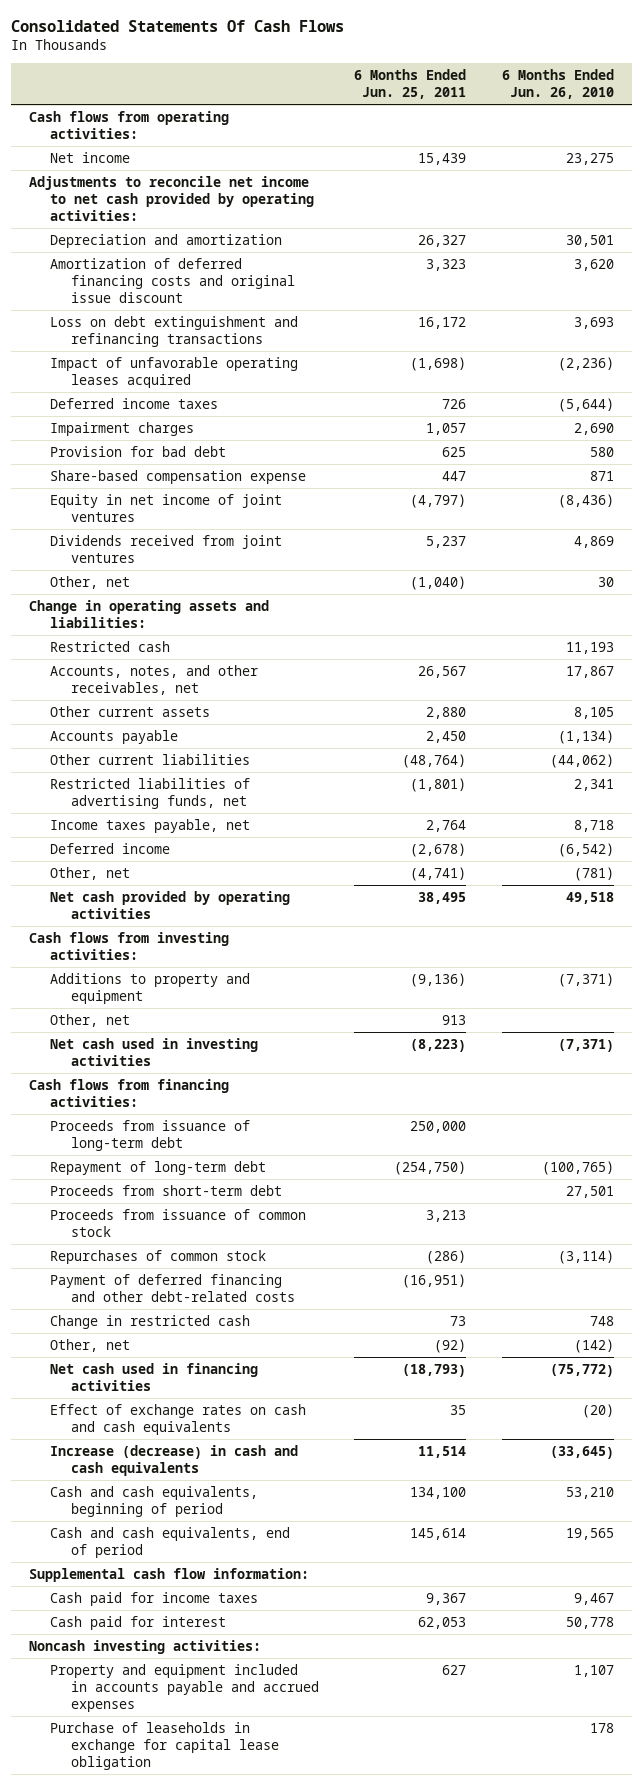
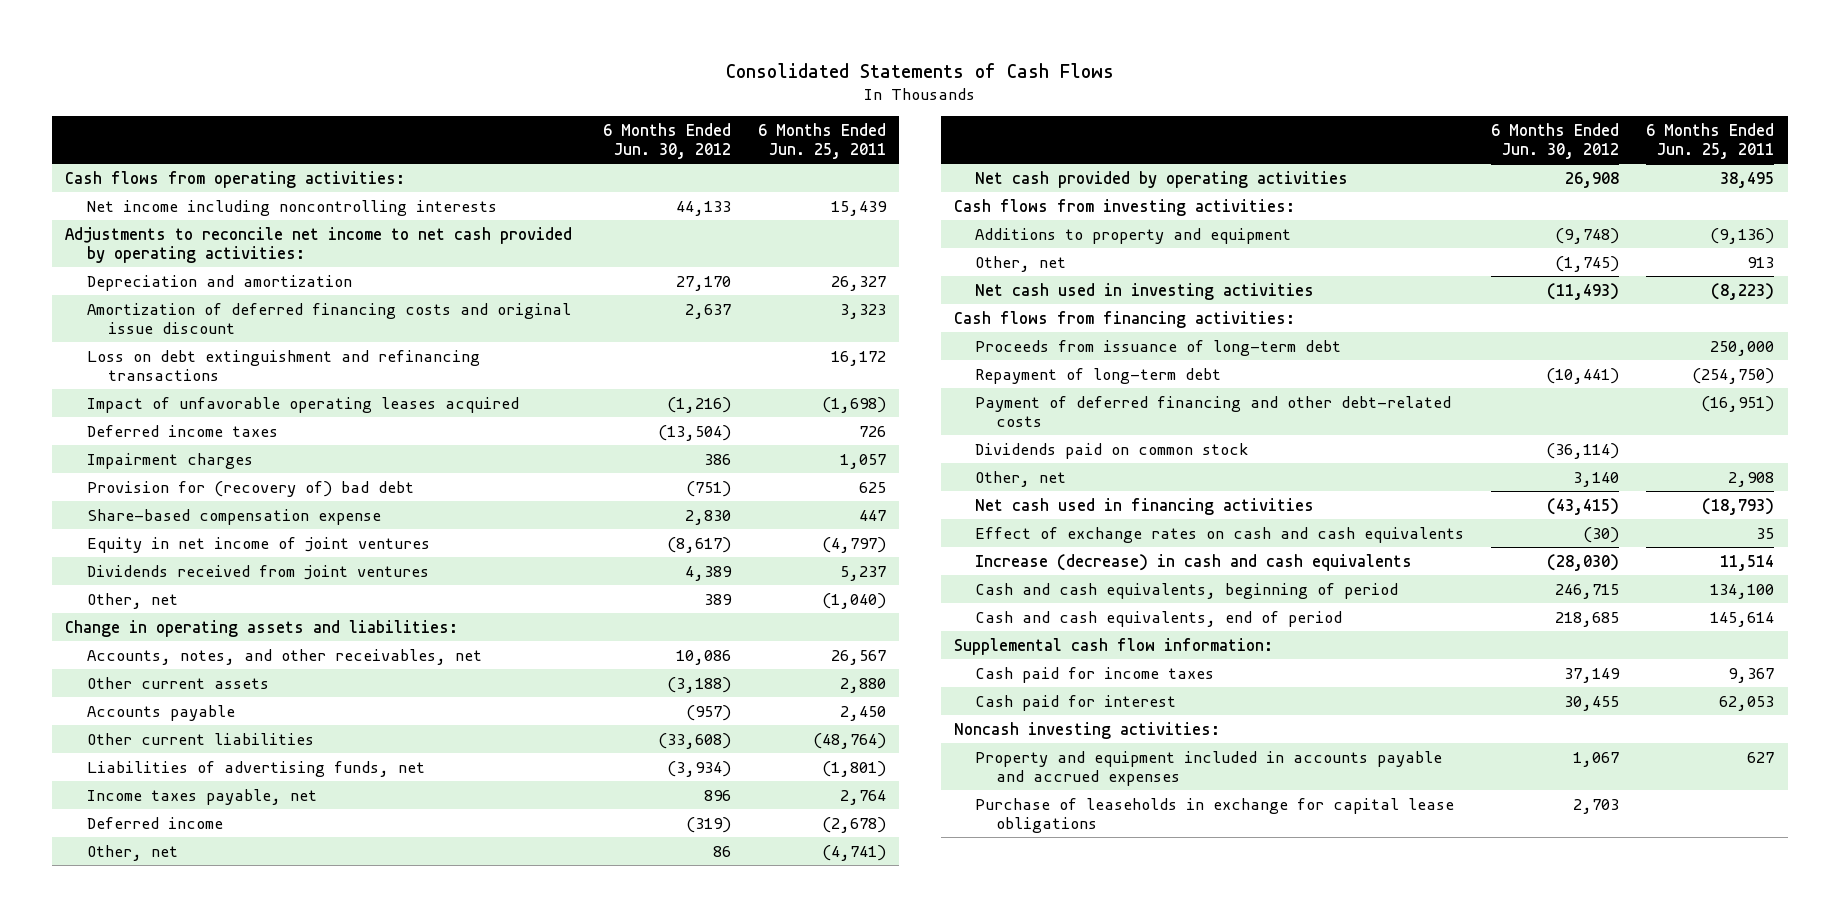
[11,19,345,32] Consolidated Statements Of Cash Flows -> [725,62,1114,78] Consolidated Statements of Cash Flows
[502,69,615,100] 6 Months Ended Jun. 26, 2010 -> none
none -> [602,122,731,160] 6 Months Ended Jun. 30, 2012
[49,151,130,163] Net income -> [86,199,497,216] Net income including noncontrolling interests
[49,445,226,457] Provision for bad debt -> [86,480,414,497] Provision for (recovery of) bad debt
[49,640,170,652] Restricted cash -> none
[49,777,250,809] Restricted liabilities of advertising funds, net -> [86,760,425,777] Liabilities of advertising funds, net
[49,1184,282,1196] Proceeds from short-term debt -> none
[49,1208,306,1237] Proceeds from issuance of common stock -> none
[49,1249,266,1264] Repurchases of common stock -> none
[49,1314,250,1329] Change in restricted cash -> none
none -> [975,442,1250,459] Dividends paid on common stock
[434,1338,467,1353] (92) -> [1728,471,1775,487] 2,908
[49,1721,279,1771] Purchase of leaseholds in exchange for capital lease obligation -> [975,797,1455,833] Purchase of leaseholds in exchange for capital lease obligations

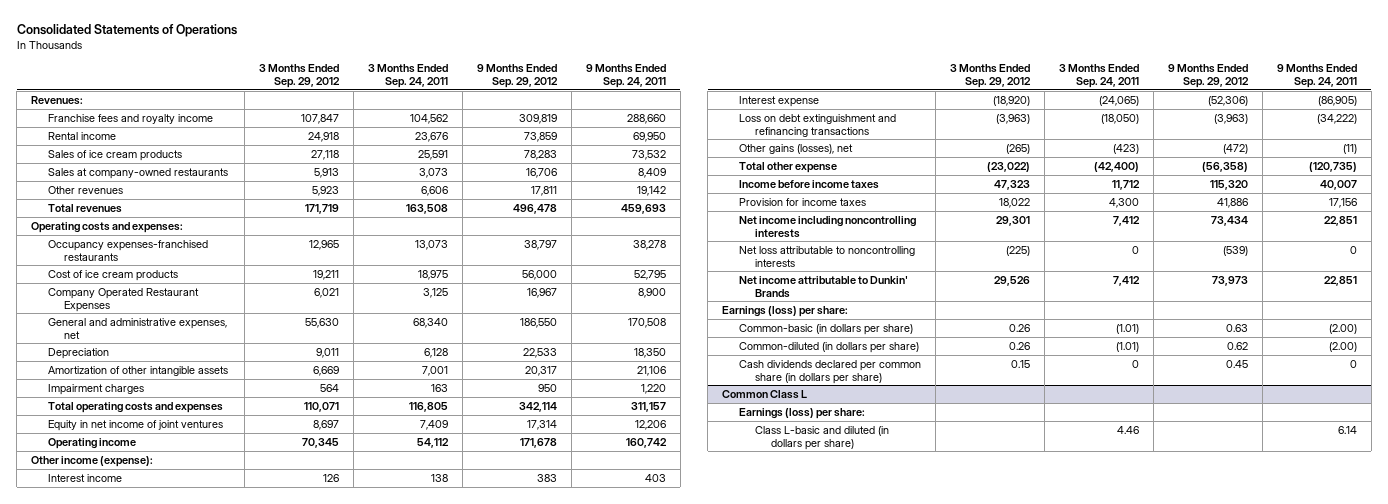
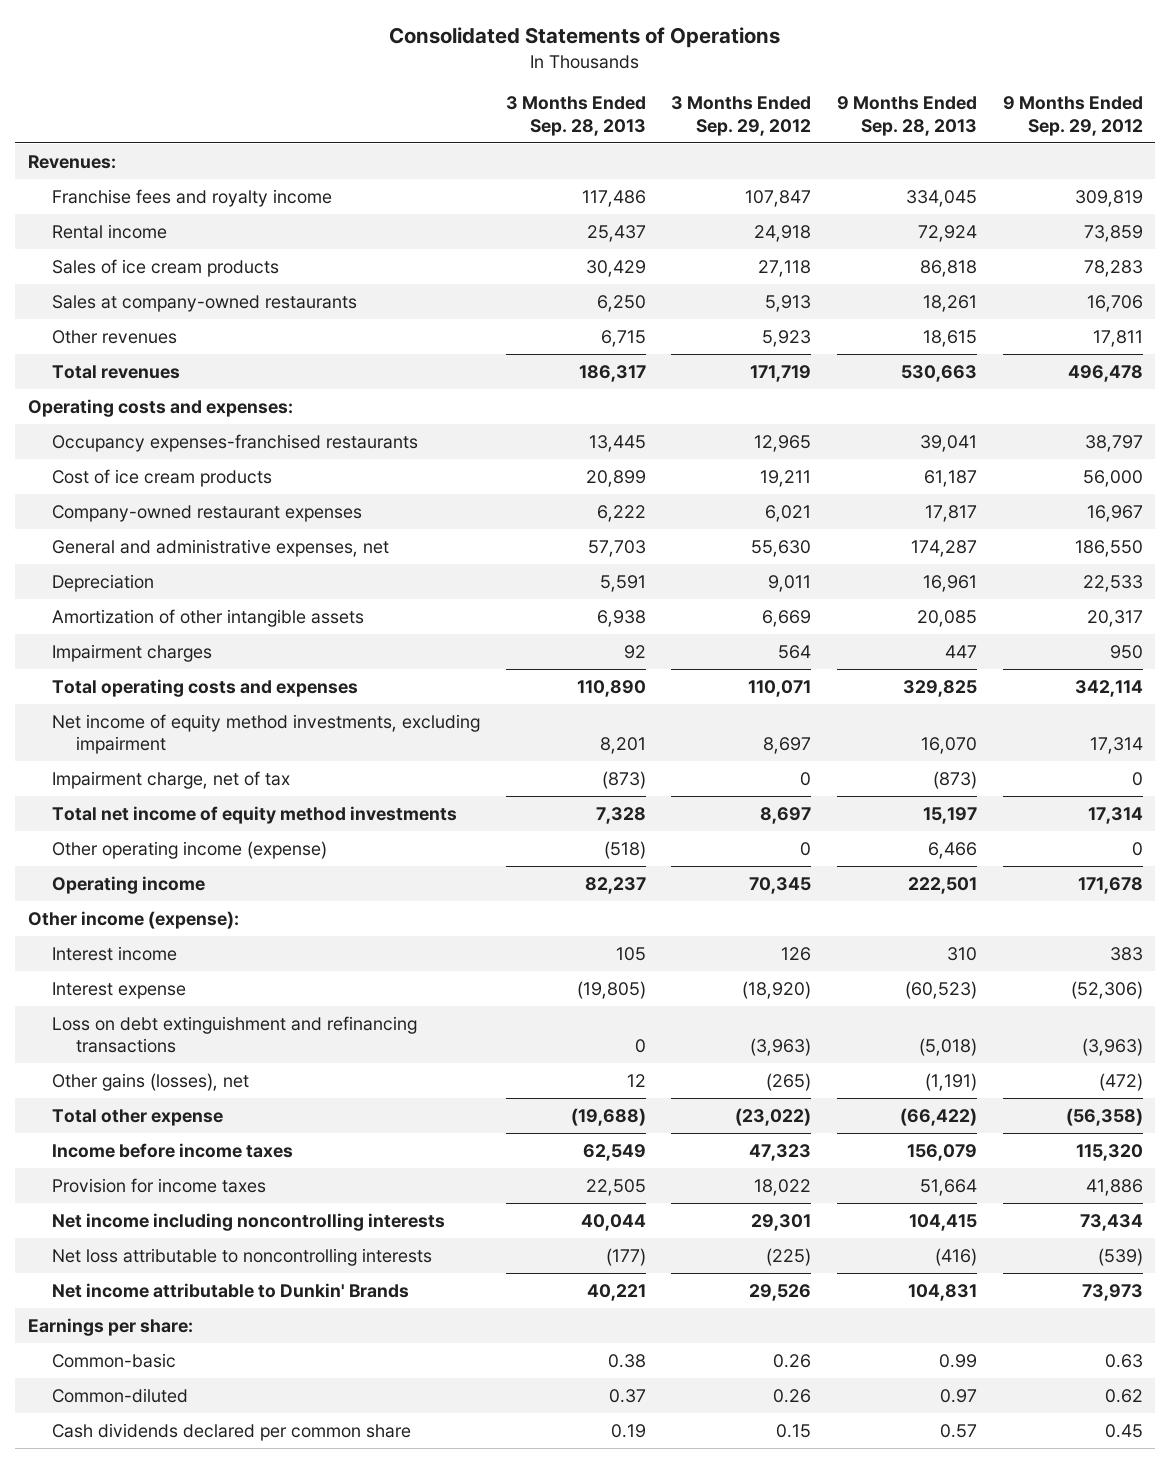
[367,64,448,89] 3 Months Ended Sep. 24, 2011 -> none
[585,64,666,89] 9 Months Ended Sep. 24, 2011 -> none
none -> [505,96,646,136] 3 Months Ended Sep. 28, 2013
none -> [836,96,977,136] 9 Months Ended Sep. 28, 2013
[47,287,199,312] Company Operated Restaurant Expenses -> [51,504,362,522] Company-owned restaurant expenses
none -> [51,713,480,755] Net income of equity method investments, excluding impairment
none -> [51,770,290,789] Impairment charge, net of tax
[47,419,223,431] Equity in net income of joint ventures -> [51,805,457,824] Total net income of equity method investments
none -> [51,840,327,859] Other operating income (expense)
[722,389,808,399] Common Class L -> none
[738,407,865,419] Earnings (loss) per share: -> none
[754,425,889,450] Class L-basic and diluted (in dollars per share) -> none
[722,305,849,317] Earnings (loss) per share: -> [27,1317,193,1336] Earnings per share:
[738,323,913,335] Common-basic (in dollars per share) -> [51,1352,176,1368] Common-basic
[738,341,919,353] Common-diluted (in dollars per share) -> [51,1387,188,1403] Common-diluted
[738,359,921,384] Cash dividends declared per common share (in dollars per share) -> [51,1422,411,1441] Cash dividends declared per common share

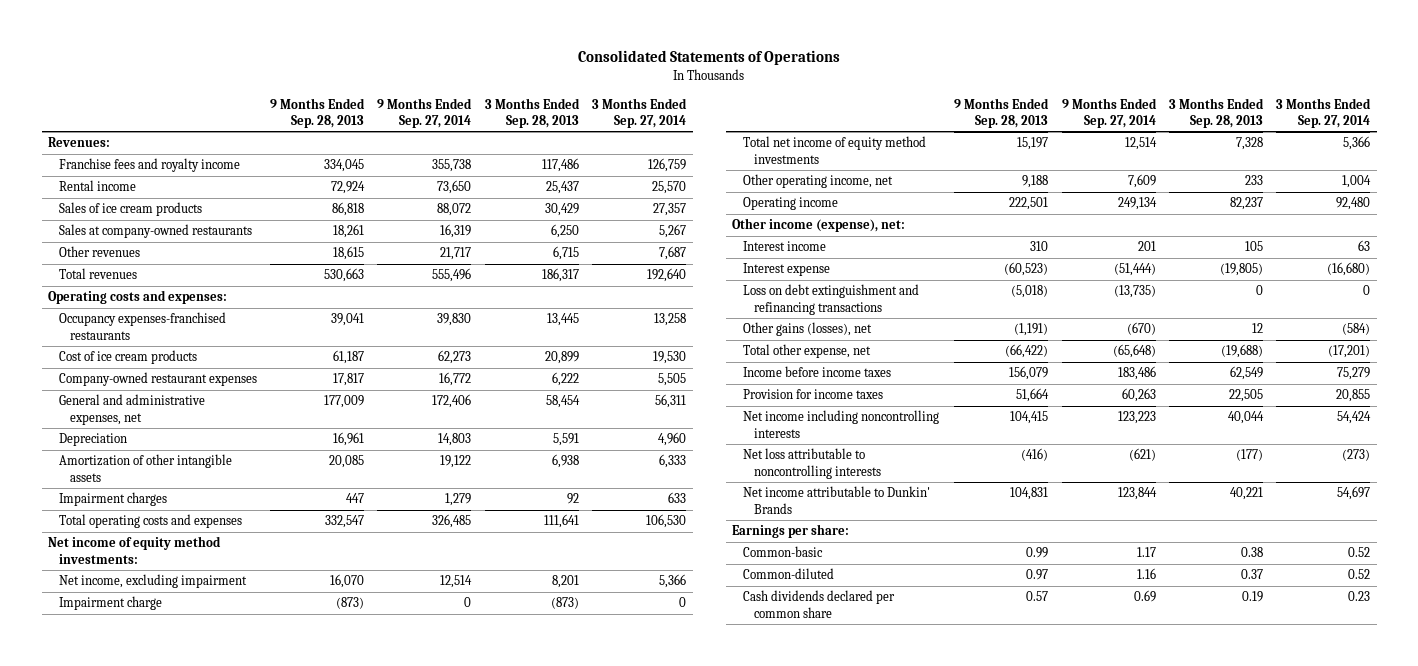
[671,96,812,136] 3 Months Ended Sep. 29, 2012 -> none
[1002,96,1143,136] 9 Months Ended Sep. 29, 2012 -> none
none -> [377,97,473,128] 9 Months Ended Sep. 27, 2014
none -> [591,97,687,128] 3 Months Ended Sep. 27, 2014
[587,539,646,557] 57,703 -> [545,395,580,409] 58,454
[910,539,977,557] 174,287 -> [324,395,365,409] 177,009
[576,679,646,697] 110,890 -> [543,514,579,529] 111,641
[902,679,977,697] 329,825 -> [325,515,365,529] 332,547
none -> [48,536,222,564] Net income of equity method investments:
[51,713,480,755] Net income of equity method investments, excluding impairment -> [58,574,247,589] Net income, excluding impairment
[51,770,290,789] Impairment charge, net of tax -> [58,596,162,611] Impairment charge
[51,840,327,859] Other operating income (expense) -> [743,174,894,189] Other operating income, net
[603,840,646,859] (518) -> [1244,175,1263,186] 233
[927,841,977,859] 6,466 -> [1022,175,1049,189] 9,188
[27,910,239,929] Other income (expense): -> [732,218,906,233] Other income (expense), net:
[51,1108,223,1126] Total other expense -> [743,344,872,359] Total other expense, net

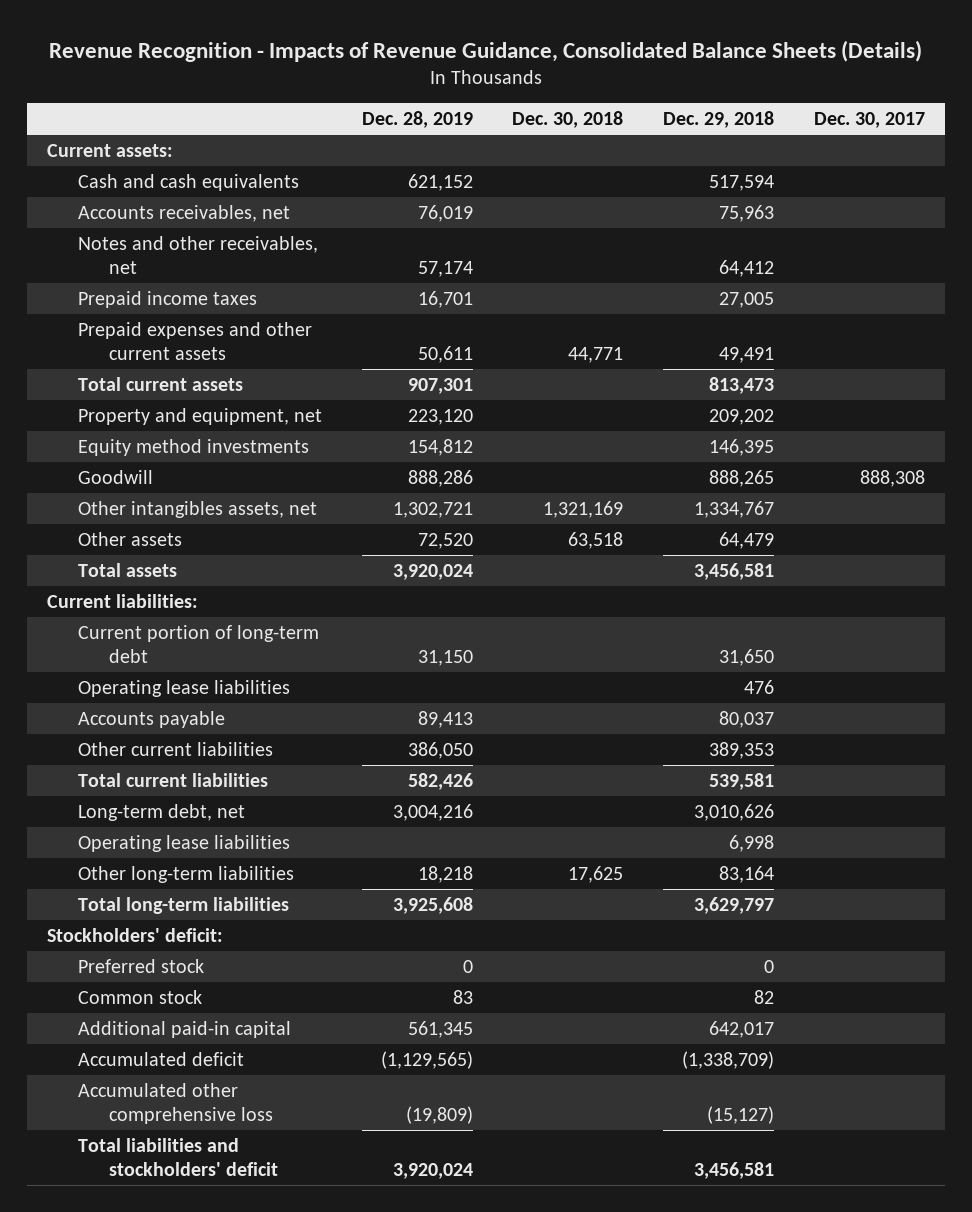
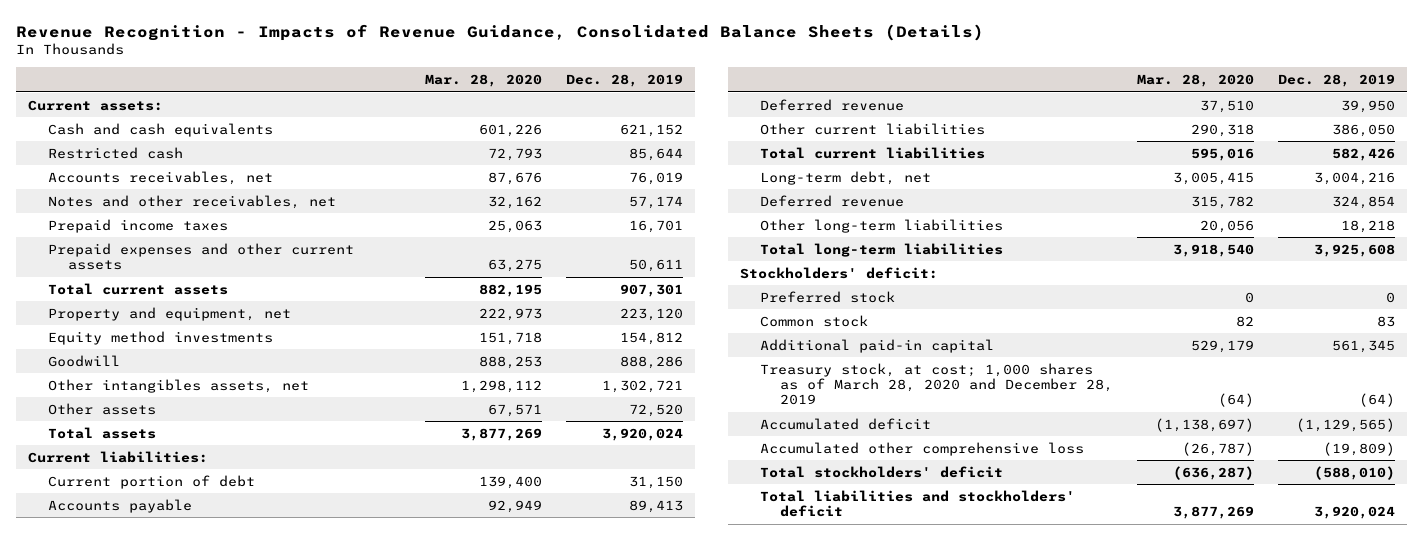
[512,111,624,129] Dec. 30, 2018 -> none
[663,111,775,129] Dec. 29, 2018 -> none
[813,112,925,129] Dec. 30, 2017 -> none
none -> [425,74,543,88] Mar. 28, 2020
none -> [48,146,184,159] Restricted cash
[78,679,291,697] Operating lease liabilities -> none
[78,624,320,663] Current portion of long-term debt -> [48,474,256,489] Current portion of debt
none -> [760,98,905,111] Deferred revenue
[78,834,291,852] Operating lease liabilities -> none
none -> [760,194,905,207] Deferred revenue
none -> [760,362,1113,406] Treasury stock, at cost; 1,000 shares as of March 28, 2020 and December 28, 2019
none -> [760,465,1004,478] Total stockholders' deficit

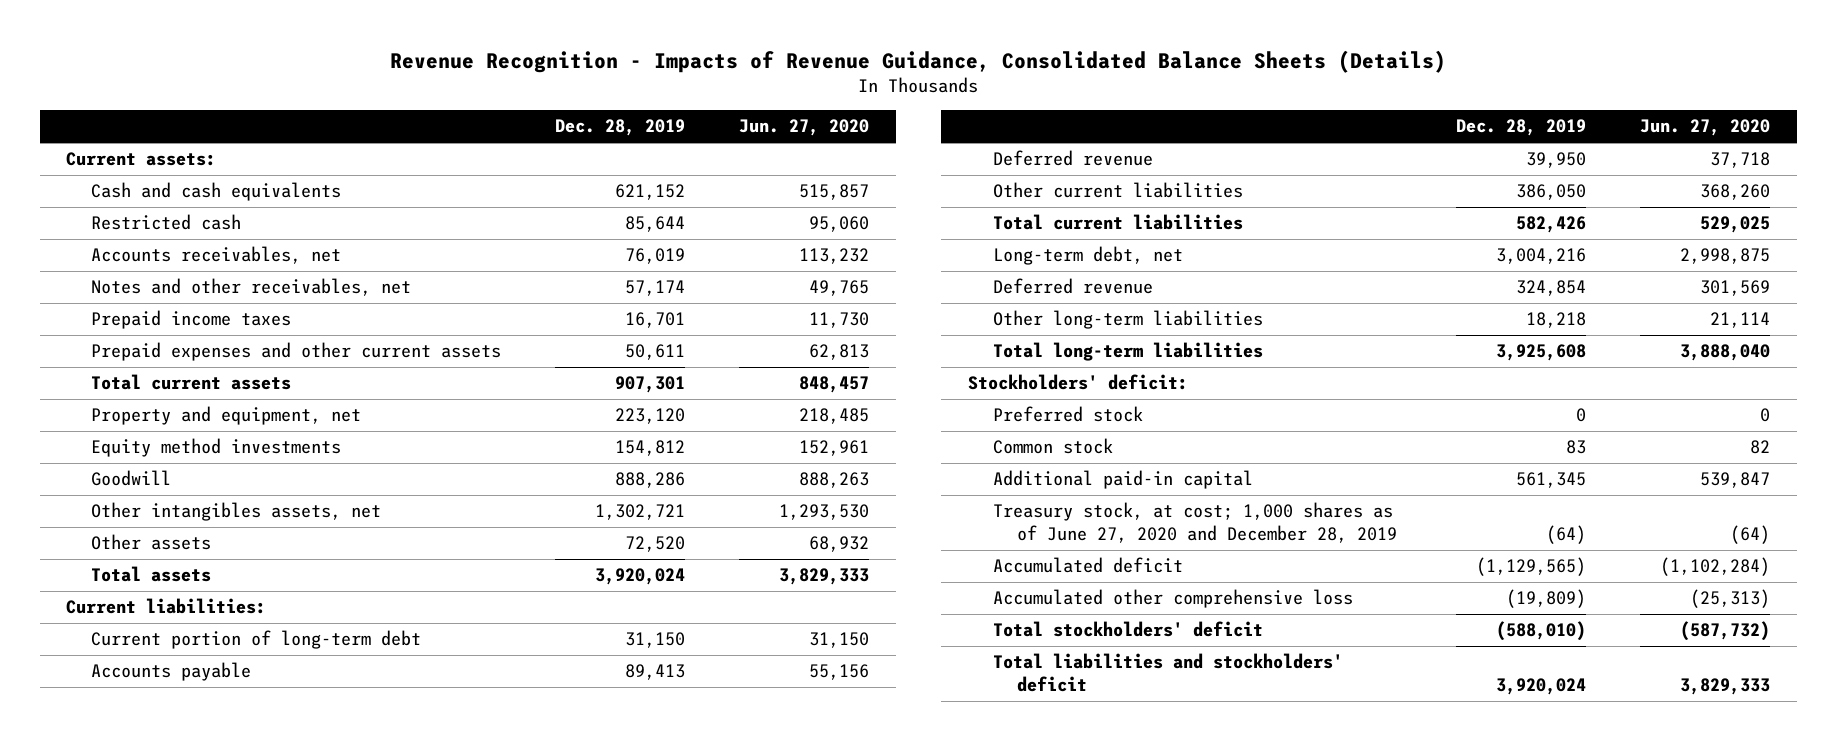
[425,74,543,88] Mar. 28, 2020 -> none
none -> [738,119,869,137] Jun. 27, 2020
[48,474,256,489] Current portion of debt -> [91,630,422,650] Current portion of long-term debt
[760,362,1113,406] Treasury stock, at cost; 1,000 shares as of March 28, 2020 and December 28, 2019 -> [992,502,1398,543] Treasury stock, at cost; 1,000 shares as of June 27, 2020 and December 28, 2019

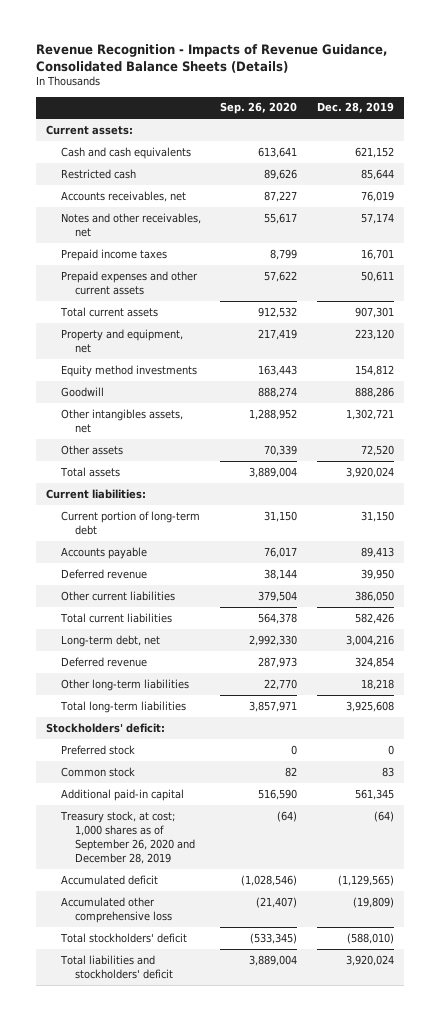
[738,119,869,137] Jun. 27, 2020 -> none
none -> [220,102,298,115] Sep. 26, 2020
[992,502,1398,543] Treasury stock, at cost; 1,000 shares as of June 27, 2020 and December 28, 2019 -> [59,810,196,865] Treasury stock, at cost; 1,000 shares as of September 26, 2020 and December 28, 2019

